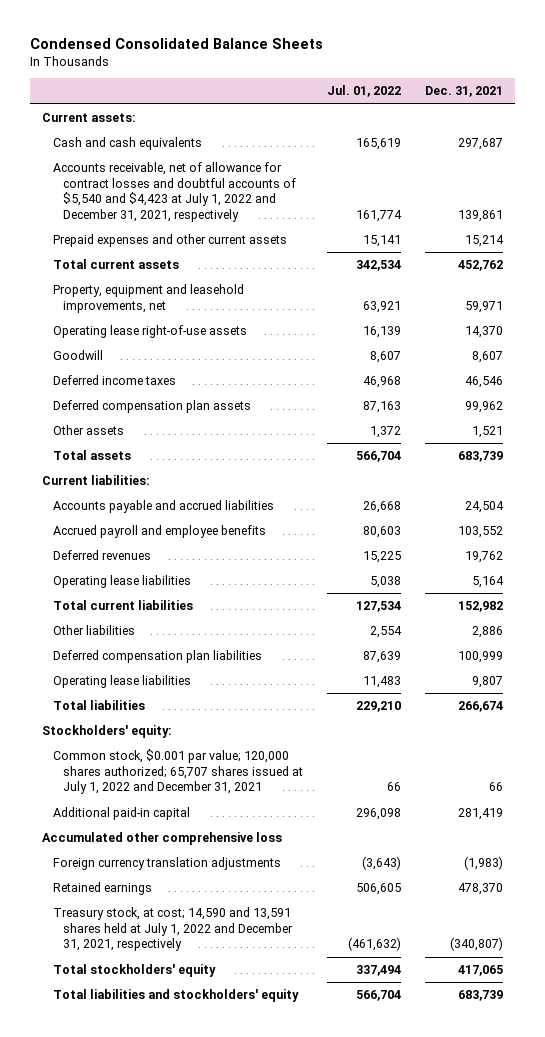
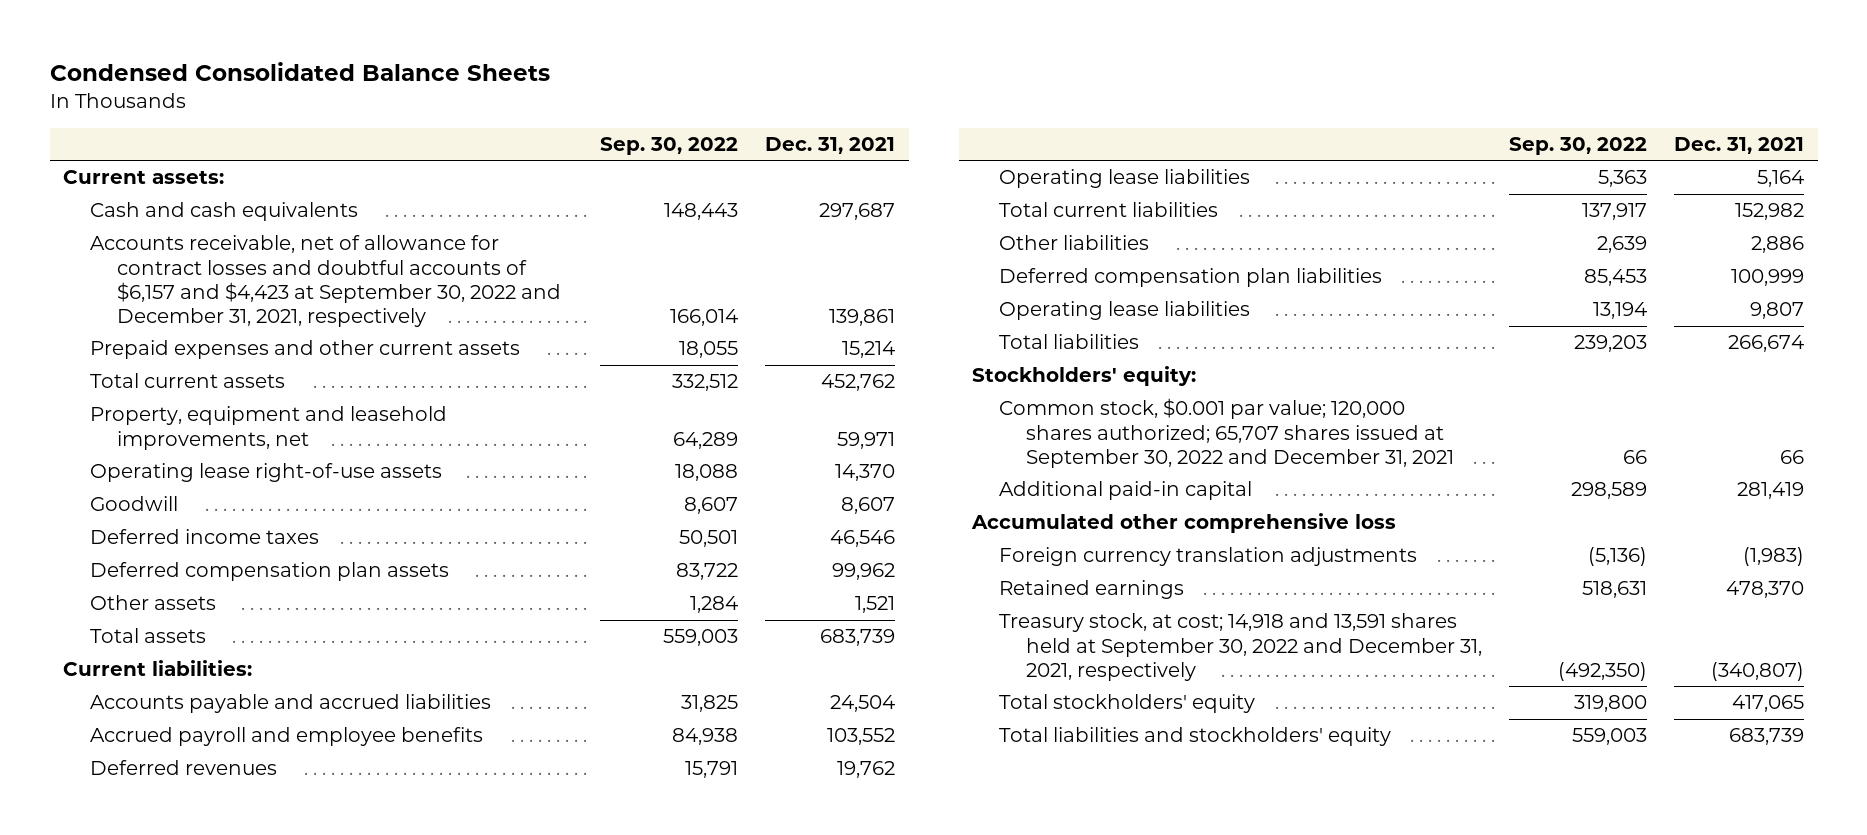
[327,85,402,98] Jul. 01, 2022 -> none
none -> [600,137,739,156] Sep. 30, 2022
[52,162,297,223] Accounts receivable, net of allowance for contract losses and doubtful accounts of $5,540 and $4,423 at July 1, 2022 and December 31, 2021, respectively -> [90,235,562,327] Accounts receivable, net of allowance for contract losses and doubtful accounts of $6,157 and $4,423 at September 30, 2022 and December 31, 2021, respectively
[52,749,304,795] Common stock, $0.001 par value; 120,000 shares authorized; 65,707 shares issued at July 1, 2022 and December 31, 2021 -> [999,398,1454,468] Common stock, $0.001 par value; 120,000 shares authorized; 65,707 shares issued at September 30, 2022 and December 31, 2021
[52,907,294,952] Treasury stock, at cost; 14,590 and 13,591 shares held at July 1, 2022 and December 31, 2021, respectively -> [999,613,1482,681] Treasury stock, at cost; 14,918 and 13,591 shares held at September 30, 2022 and December 31, 2021, respectively

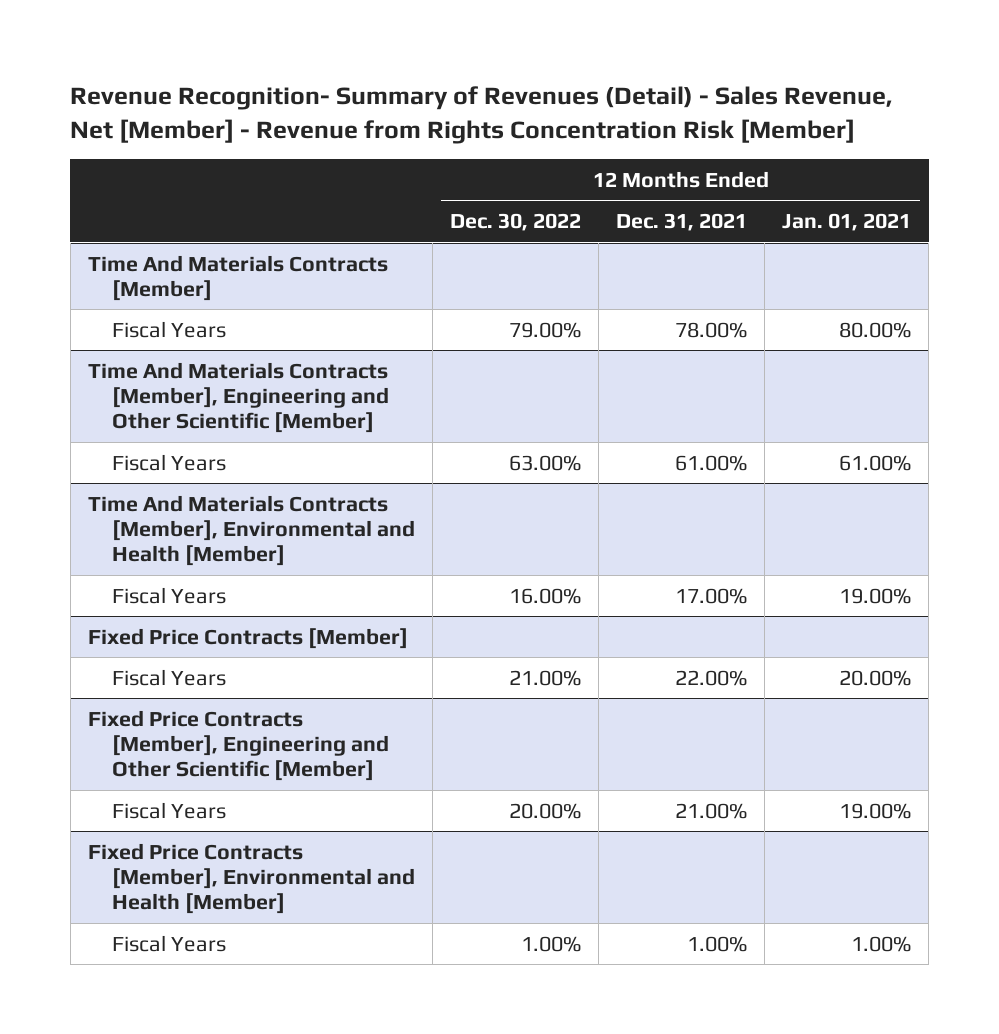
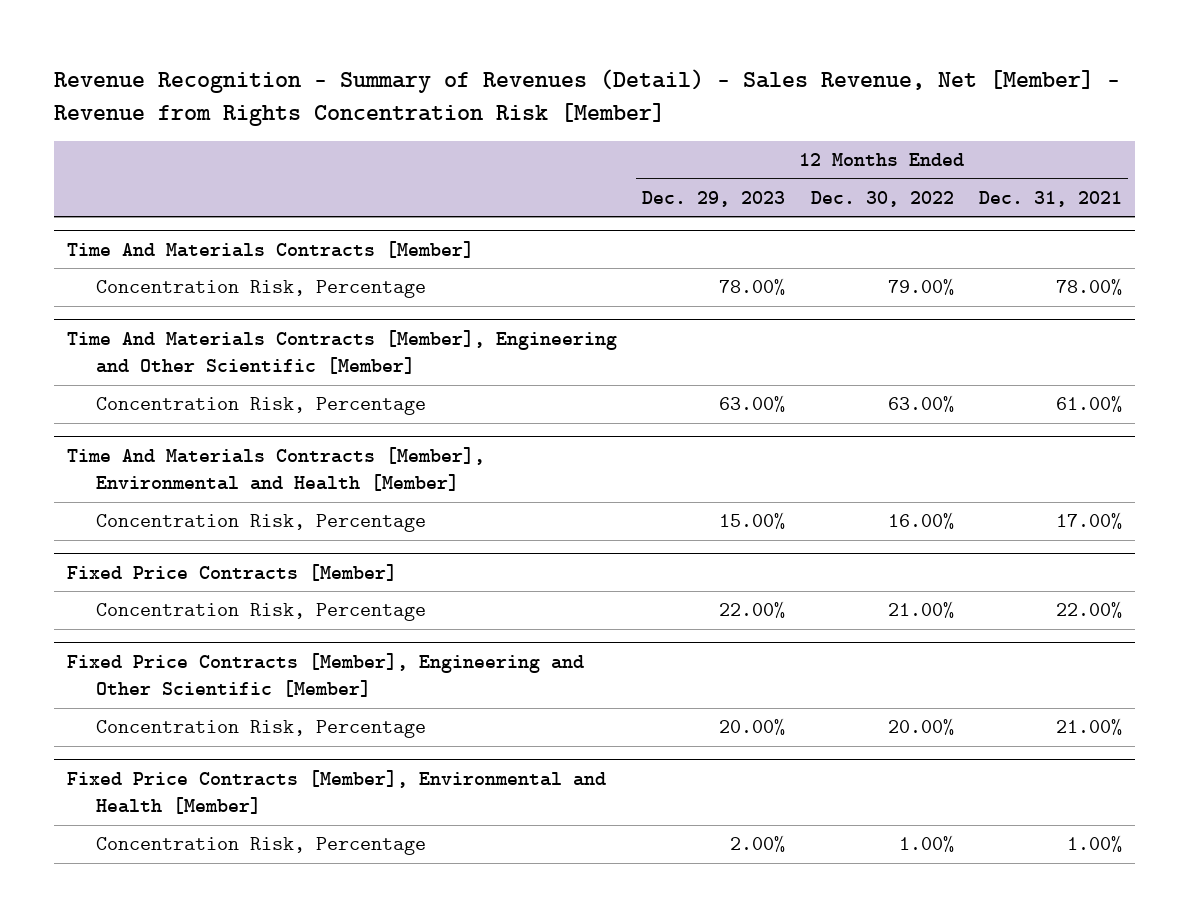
[70,85,893,144] Revenue Recognition- Summary of Revenues (Detail) - Sales Revenue, Net [Member] - Revenue from Rights Concentration Risk [Member] -> [54,69,1121,127] Revenue Recognition - Summary of Revenues (Detail) - Sales Revenue, Net [Member] - Revenue from Rights Concentration Risk [Member]
[782,213,912,232] Jan. 01, 2021 -> none
none -> [642,191,786,208] Dec. 29, 2023
[112,320,227,338] Fiscal Years -> [96,280,427,299] Concentration Risk, Percentage
[112,453,227,471] Fiscal Years -> [96,397,427,416] Concentration Risk, Percentage
[112,586,227,604] Fiscal Years -> [96,514,427,533] Concentration Risk, Percentage
[112,668,227,686] Fiscal Years -> [96,603,427,622] Concentration Risk, Percentage
[112,801,227,819] Fiscal Years -> [96,720,427,739] Concentration Risk, Percentage
[112,934,227,952] Fiscal Years -> [96,837,427,856] Concentration Risk, Percentage

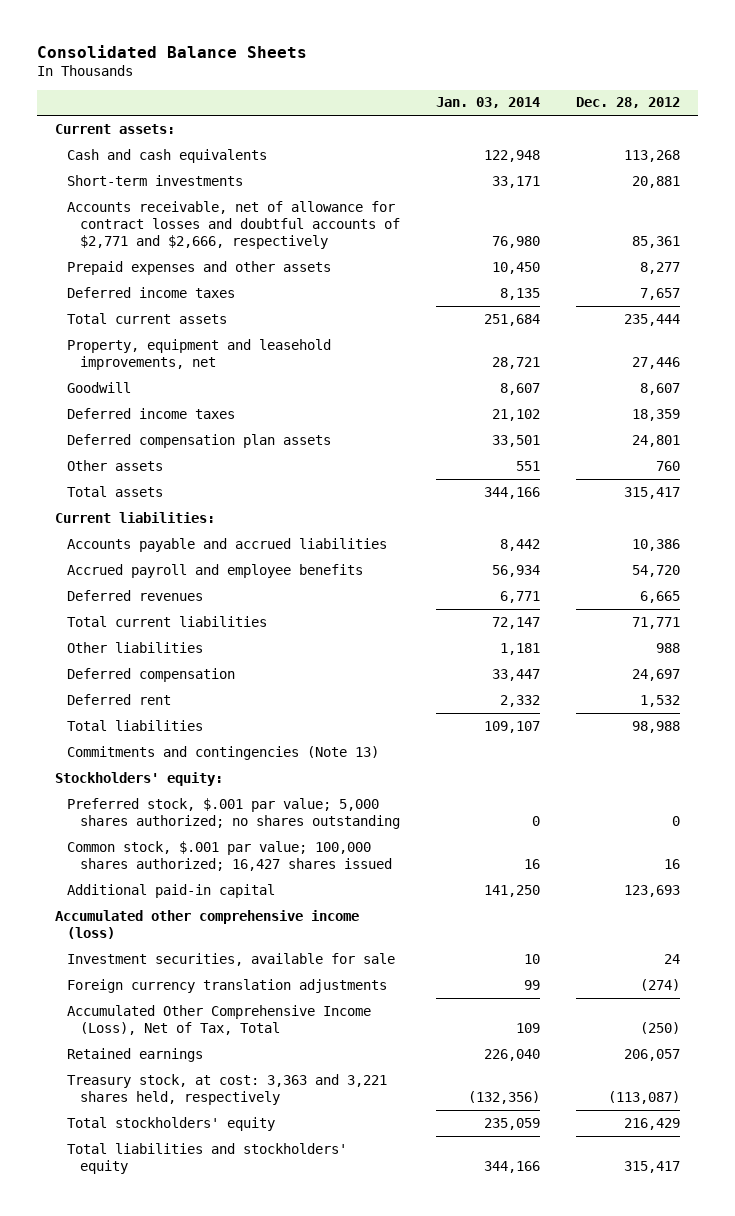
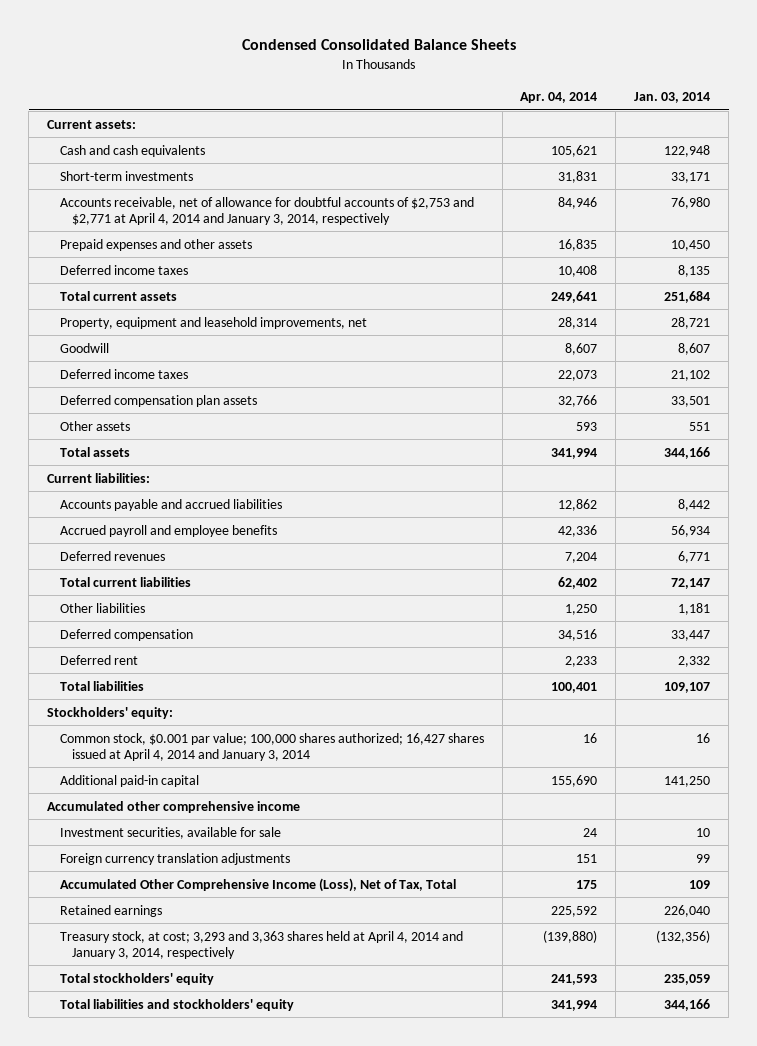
[36,44,307,58] Consolidated Balance Sheets -> [241,39,516,51] Condensed Consolidated Balance Sheets
[576,97,681,109] Dec. 28, 2012 -> none
none -> [520,92,598,104] Apr. 04, 2014
[67,200,401,250] Accounts receivable, net of allowance for contract losses and doubtful accounts of $2,771 and $2,666, respectively -> [59,196,474,225] Accounts receivable, net of allowance for doubtful accounts of $2,753 and $2,771 at April 4, 2014 and January 3, 2014, respectively
[67,745,380,760] Commitments and contingencies (Note 13) -> none
[67,797,401,829] Preferred stock, $.001 par value; 5,000 shares authorized; no shares outstanding -> none
[67,840,393,871] Common stock, $.001 par value; 100,000 shares authorized; 16,427 shares issued -> [59,732,484,761] Common stock, $0.001 par value; 100,000 shares authorized; 16,427 shares issued at April 4, 2014 and January 3, 2014
[54,909,359,939] Accumulated other comprehensive income (loss) -> [46,800,300,813] Accumulated other comprehensive income
[67,1073,388,1105] Treasury stock, at cost: 3,363 and 3,221 shares held, respectively -> [59,930,463,959] Treasury stock, at cost; 3,293 and 3,363 shares held at April 4, 2014 and January 3, 2014, respectively

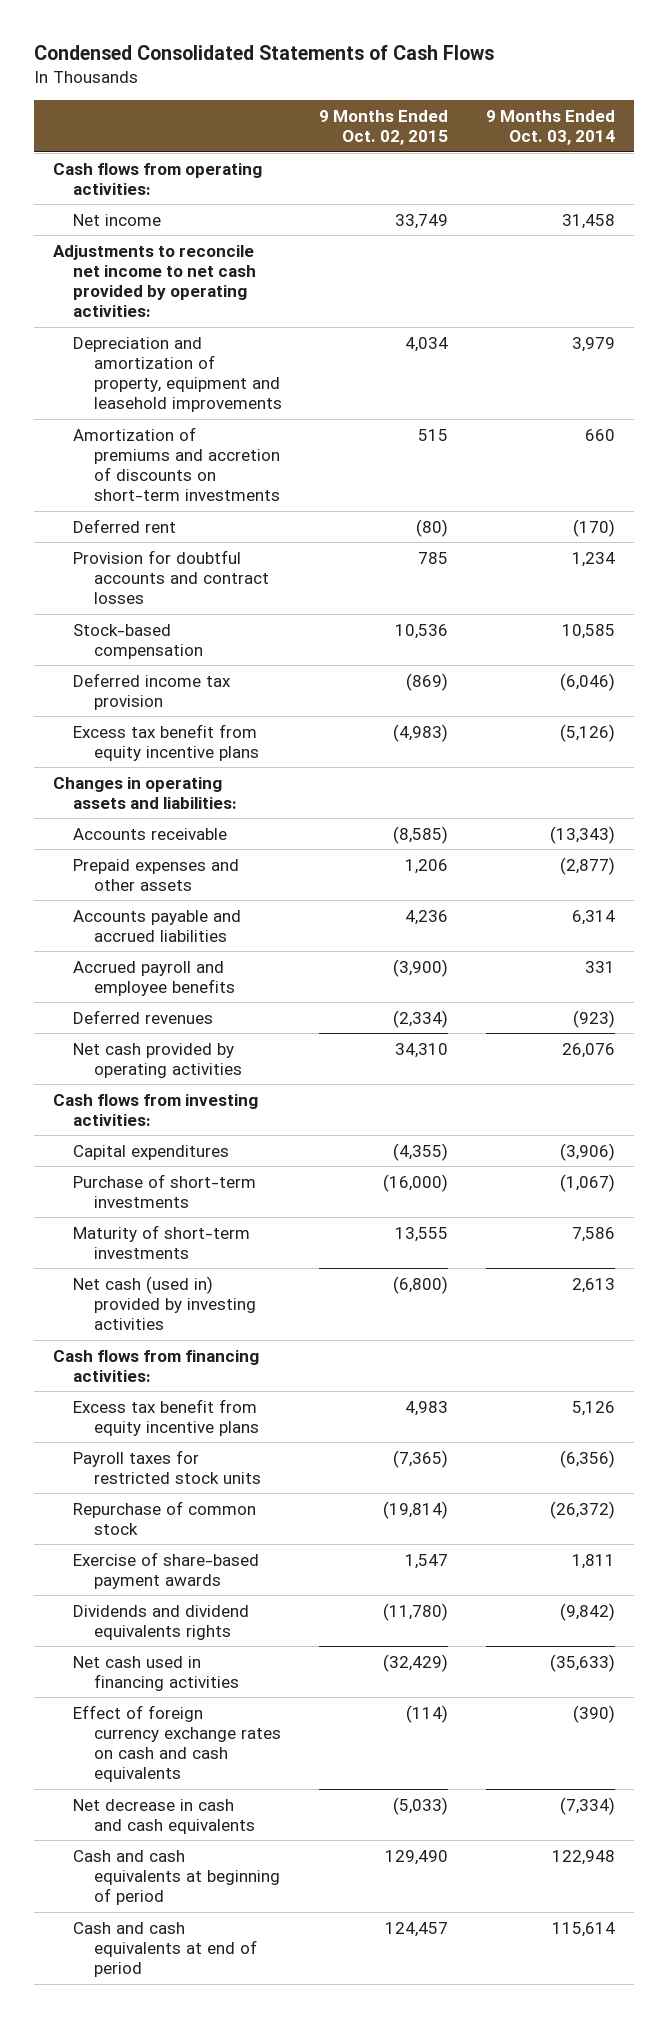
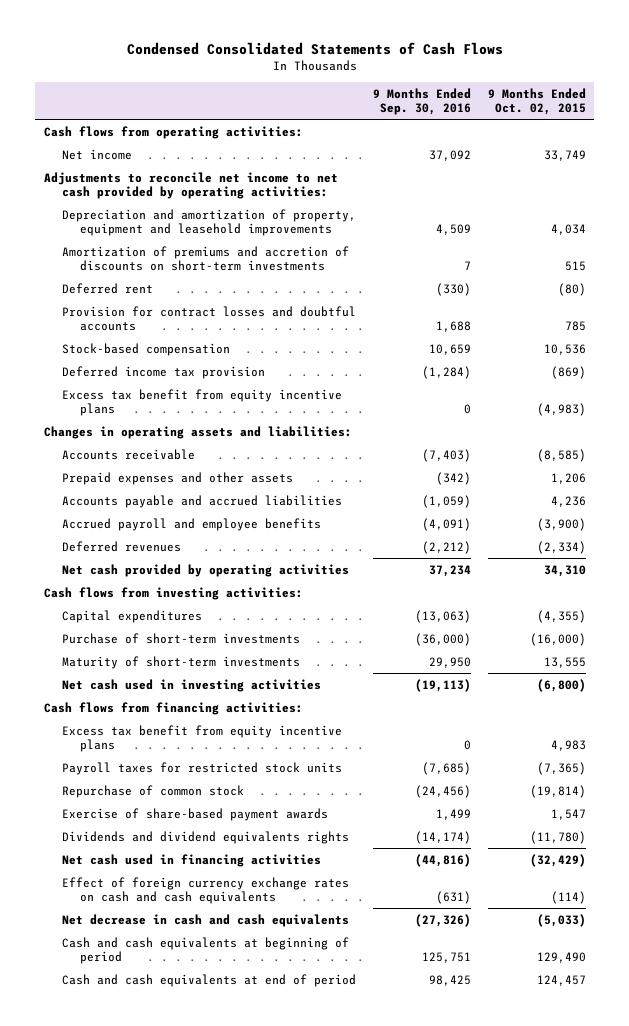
[485,110,615,146] 9 Months Ended Oct. 03, 2014 -> none
none -> [372,87,471,115] 9 Months Ended Sep. 30, 2016
[73,549,270,605] Provision for doubtful accounts and contract losses -> [61,305,356,331] Provision for contract losses and doubtful accounts
[73,1275,257,1331] Net cash (used in) provided by investing activities -> [61,678,321,692] Net cash used in investing activities

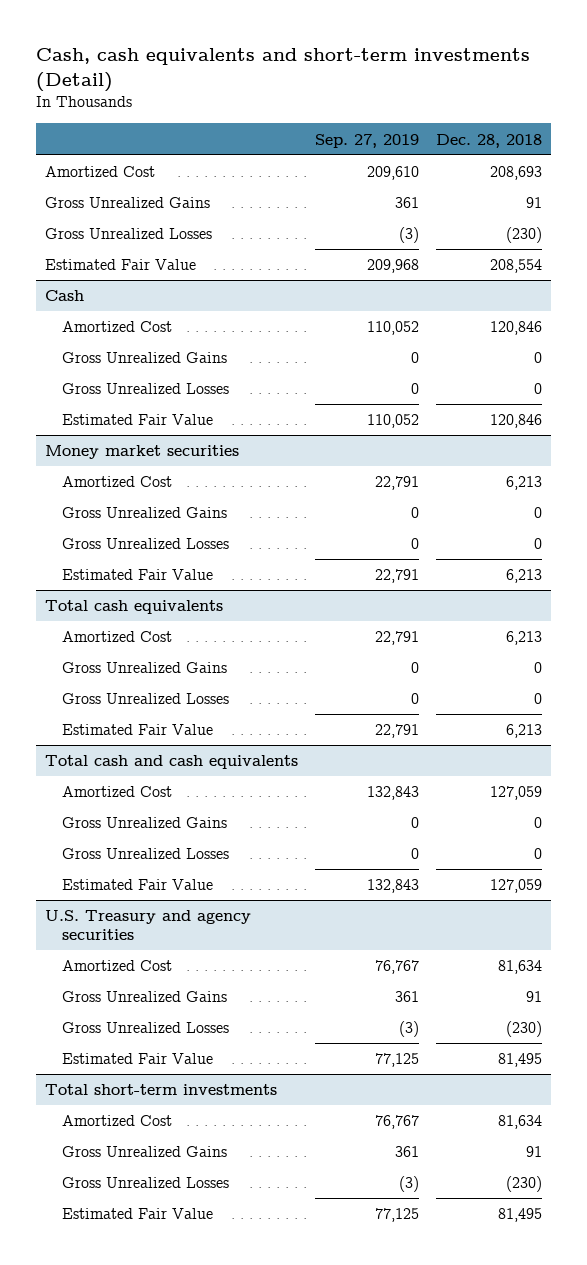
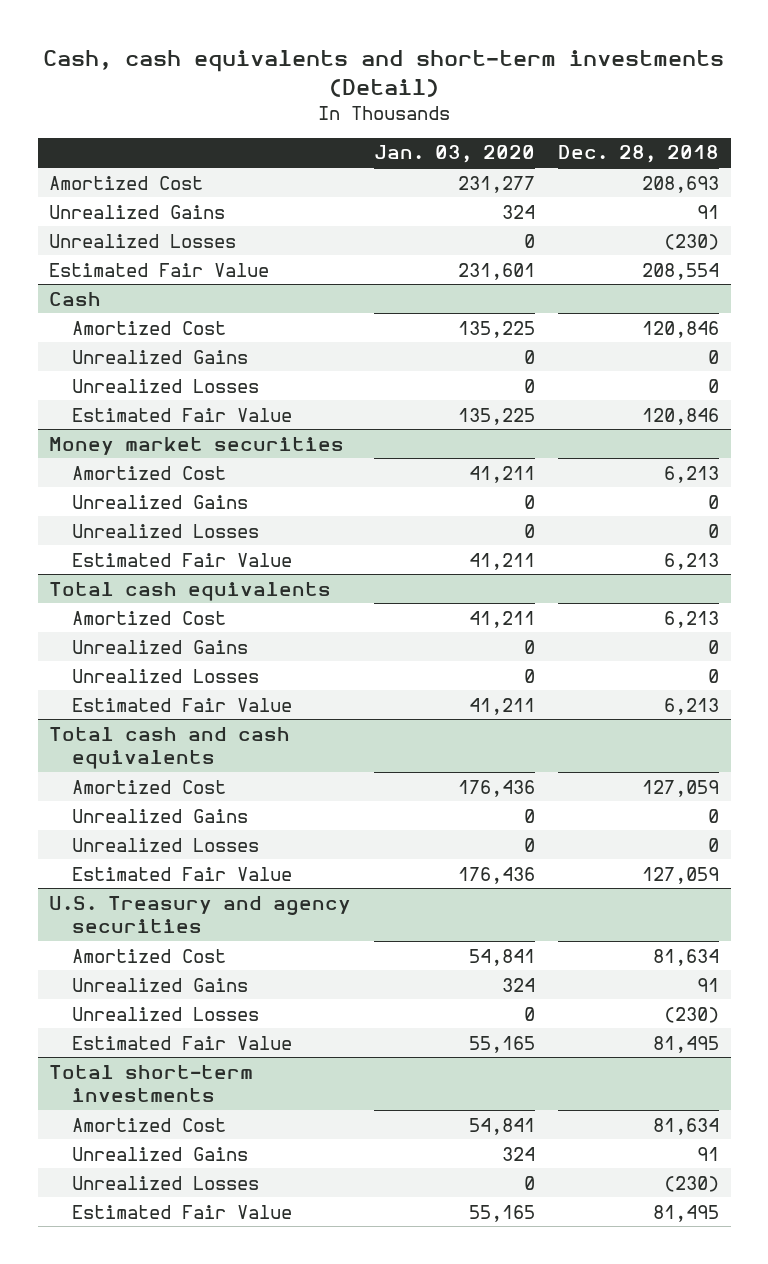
[315,133,420,148] Sep. 27, 2019 -> none
none -> [374,145,536,164] Jan. 03, 2020
[44,197,210,209] Gross Unrealized Gains -> [49,204,226,219] Unrealized Gains
[44,228,212,240] Gross Unrealized Losses -> [49,233,237,248] Unrealized Losses
[61,352,227,364] Gross Unrealized Gains -> [72,349,249,364] Unrealized Gains
[61,383,229,395] Gross Unrealized Losses -> [72,378,260,393] Unrealized Losses
[61,507,227,519] Gross Unrealized Gains -> [72,494,249,509] Unrealized Gains
[61,538,229,550] Gross Unrealized Losses -> [72,523,260,538] Unrealized Losses
[61,662,227,674] Gross Unrealized Gains -> [72,639,249,654] Unrealized Gains
[61,693,229,705] Gross Unrealized Losses -> [72,668,260,683] Unrealized Losses
[61,817,227,829] Gross Unrealized Gains -> [72,808,249,823] Unrealized Gains
[61,848,229,860] Gross Unrealized Losses -> [72,837,260,852] Unrealized Losses
[61,991,227,1003] Gross Unrealized Gains -> [72,977,249,992] Unrealized Gains
[61,1022,229,1034] Gross Unrealized Losses -> [72,1006,260,1021] Unrealized Losses
[61,1146,227,1158] Gross Unrealized Gains -> [72,1146,249,1161] Unrealized Gains
[61,1177,229,1189] Gross Unrealized Losses -> [72,1175,260,1190] Unrealized Losses

